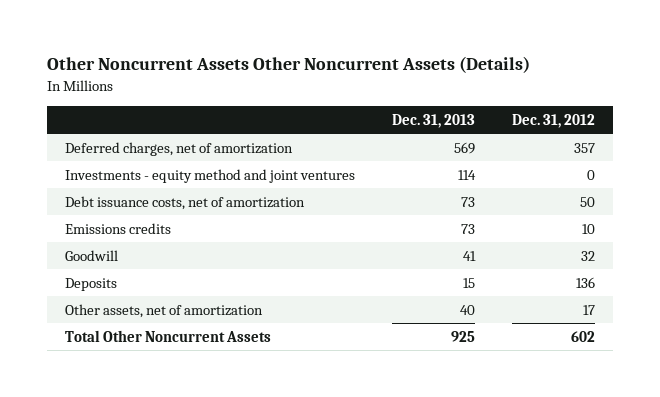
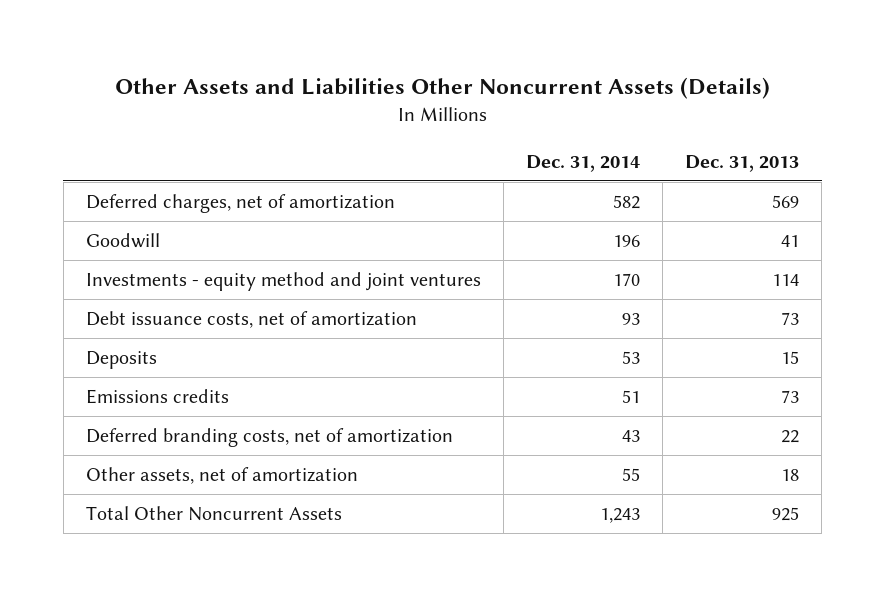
[46,56,530,74] Other Noncurrent Assets Other Noncurrent Assets (Details) -> [114,77,770,100] Other Assets and Liabilities Other Noncurrent Assets (Details)
[511,113,595,128] Dec. 31, 2012 -> none
none -> [526,154,641,172] Dec. 31, 2014
[65,249,119,261] Goodwill -> [85,233,160,249] Goodwill
[65,222,172,234] Emissions credits -> [85,389,229,405] Emissions credits
none -> [85,428,453,448] Deferred branding costs, net of amortization
[460,304,476,315] 40 -> [781,469,800,482] 18

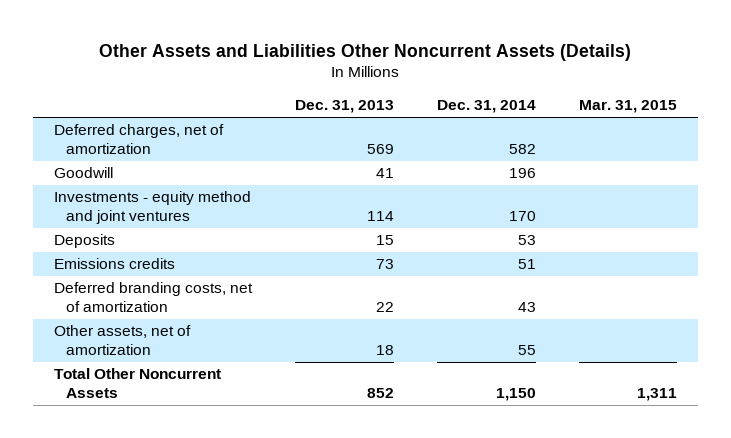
none -> [578,100,677,114] Mar. 31, 2015
[85,311,417,329] Debt issuance costs, net of amortization -> none
[600,508,641,524] 1,243 -> [495,388,536,402] 1,150
[772,507,800,522] 925 -> [367,388,395,399] 852

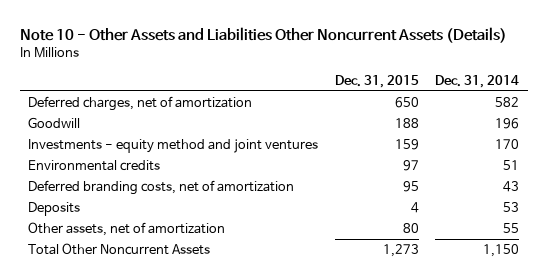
[99,43,632,61] Other Assets and Liabilities Other Noncurrent Assets (Details) -> [19,26,507,43] Note 10 - Other Assets and Liabilities Other Noncurrent Assets (Details)
[295,100,395,114] Dec. 31, 2013 -> none
[578,100,677,114] Mar. 31, 2015 -> none
none -> [334,74,419,88] Dec. 31, 2015
[54,258,176,270] Emissions credits -> [28,160,161,172] Environmental credits
[54,234,116,249] Deposits -> [28,202,81,217] Deposits

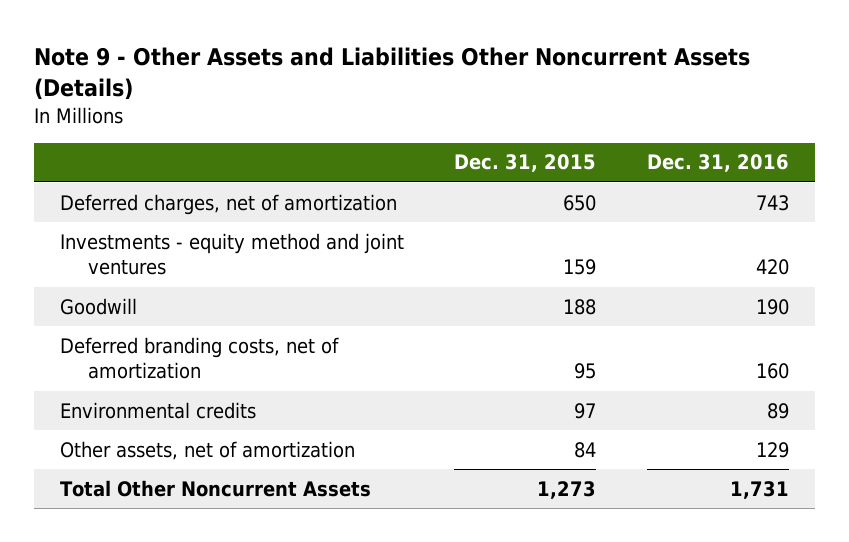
[19,26,507,43] Note 10 - Other Assets and Liabilities Other Noncurrent Assets (Details) -> [34,47,751,100] Note 9 - Other Assets and Liabilities Other Noncurrent Assets (Details)
[435,74,520,88] Dec. 31, 2014 -> none
none -> [647,154,790,173] Dec. 31, 2016
[28,117,81,129] Goodwill -> [59,297,137,315] Goodwill
[28,202,81,217] Deposits -> none
[28,160,161,172] Environmental credits -> [59,401,256,419] Environmental credits
[402,223,419,234] 80 -> [574,441,597,458] 84

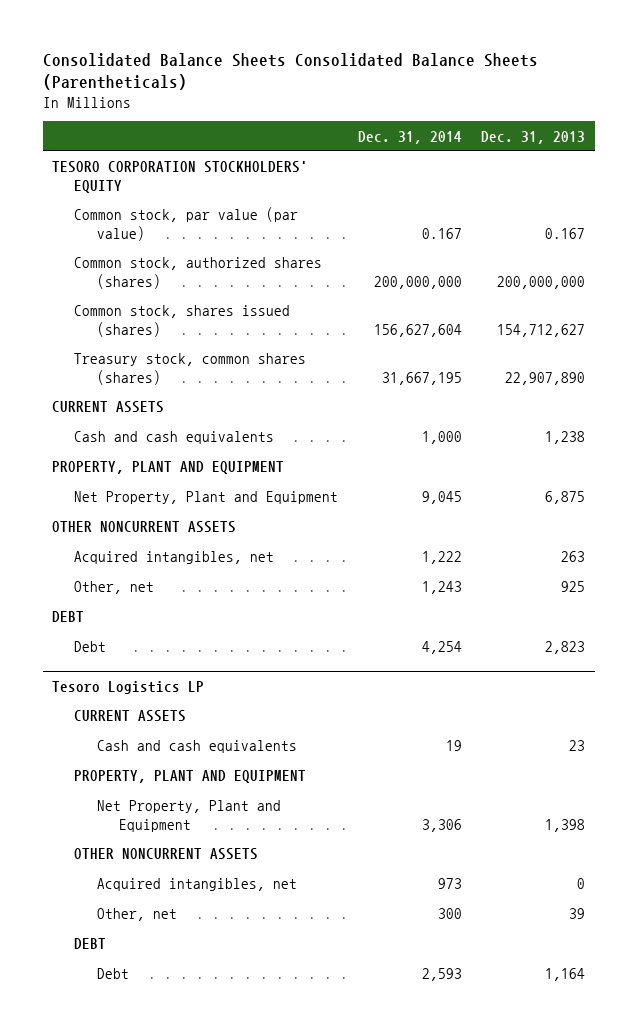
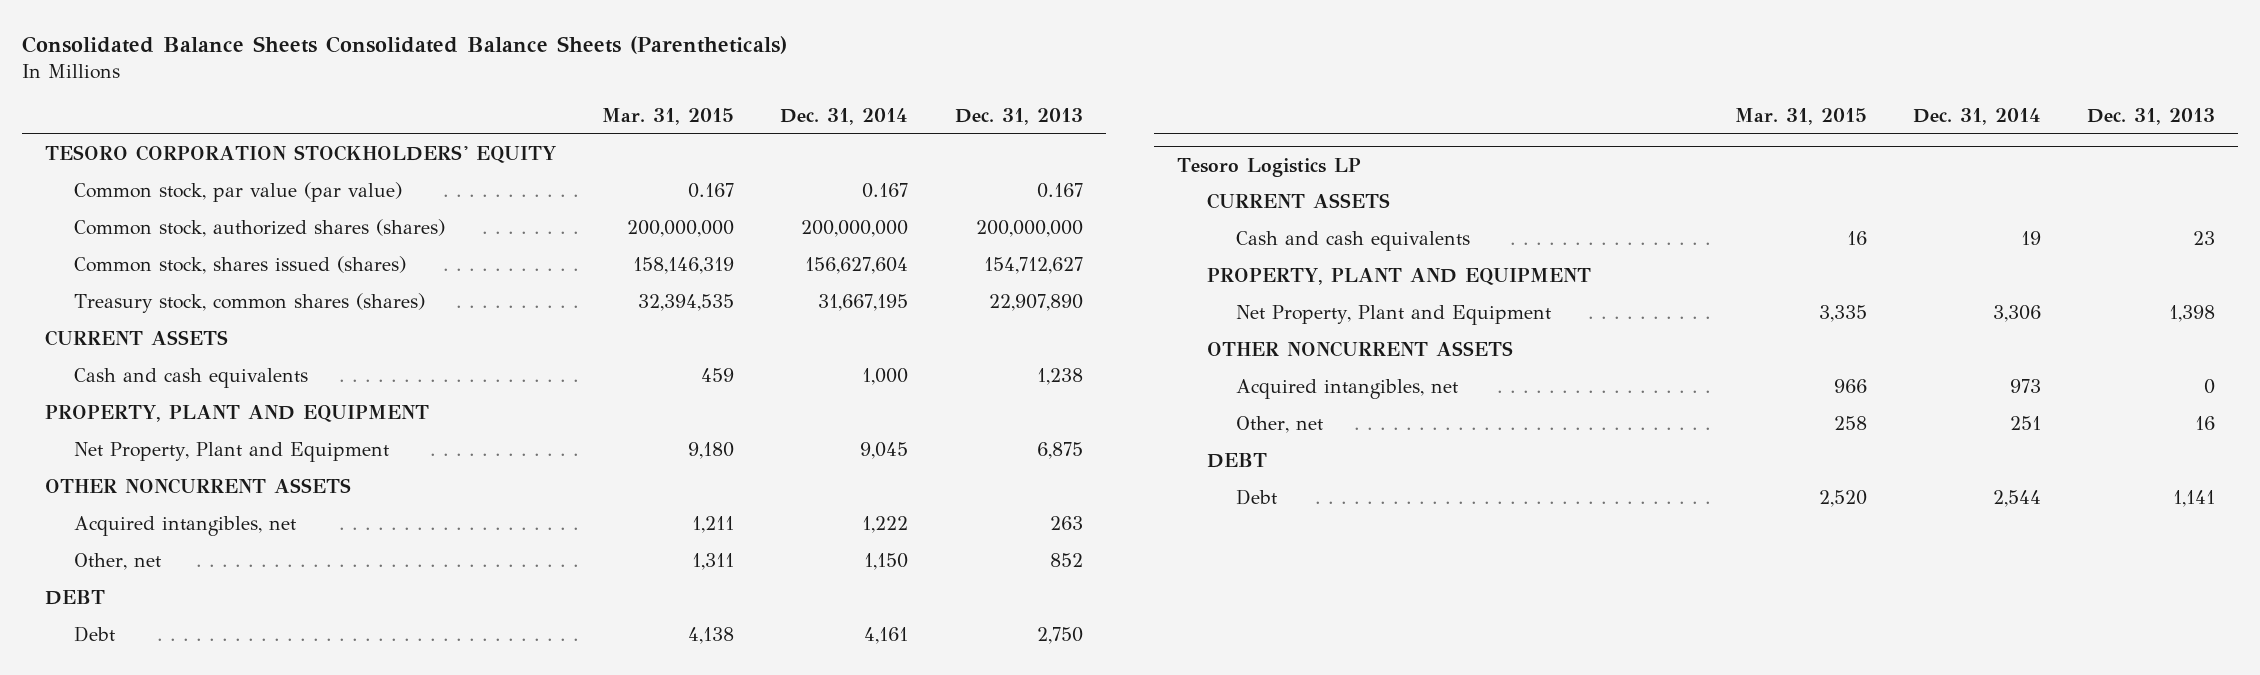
none -> [602,108,735,126] Mar. 31, 2015
[421,581,462,595] 1,243 -> [864,552,909,570] 1,150
[561,581,586,593] 925 -> [1049,552,1083,567] 852
[421,641,462,655] 4,254 -> [864,626,909,644] 4,161
[545,641,586,655] 2,823 -> [1036,626,1083,644] 2,750
[437,908,462,920] 300 -> [2009,415,2041,430] 251
[569,908,586,920] 39 -> [2195,415,2216,430] 16
[421,968,462,982] 2,593 -> [1992,489,2041,507] 2,544
[545,968,586,982] 1,164 -> [2173,489,2216,507] 1,141

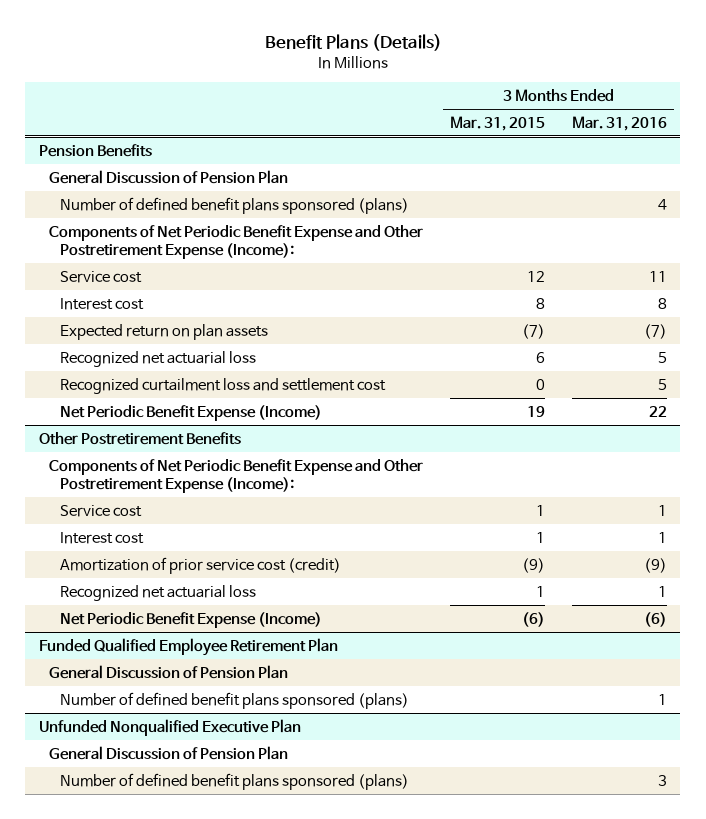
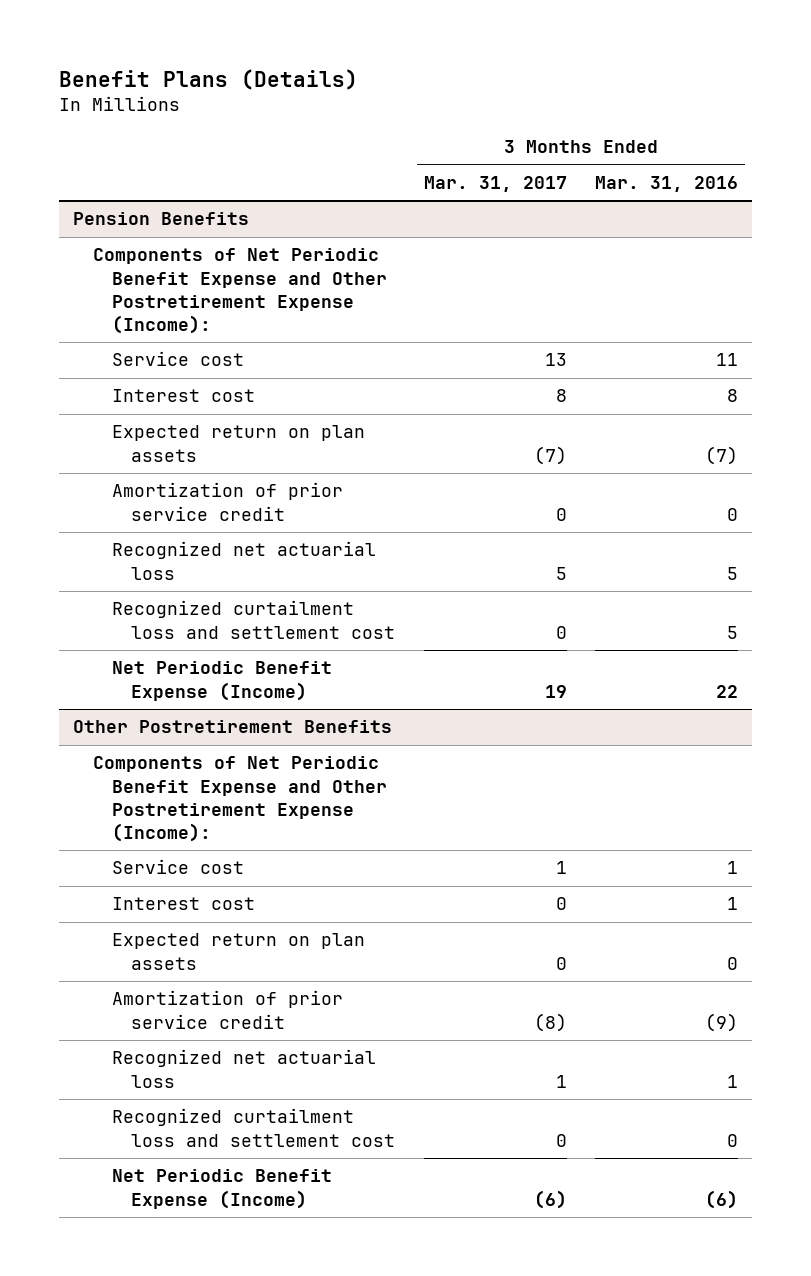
[450,115,546,131] Mar. 31, 2015 -> none
none -> [423,175,567,192] Mar. 31, 2017
[49,169,289,184] General Discussion of Pension Plan -> none
[59,196,409,214] Number of defined benefit plans sponsored (plans) -> none
none -> [111,482,343,521] Amortization of prior service credit
none -> [111,933,365,970] Expected return on plan assets
[59,556,341,574] Amortization of prior service cost (credit) -> [111,990,343,1029] Amortization of prior service credit
none -> [111,1108,396,1147] Recognized curtailment loss and settlement cost
[38,637,338,656] Funded Qualified Employee Retirement Plan -> none
[49,664,289,679] General Discussion of Pension Plan -> none
[59,691,409,709] Number of defined benefit plans sponsored (plans) -> none
[38,718,301,736] Unfunded Nonqualified Executive Plan -> none
[49,745,289,760] General Discussion of Pension Plan -> none
[59,772,409,790] Number of defined benefit plans sponsored (plans) -> none

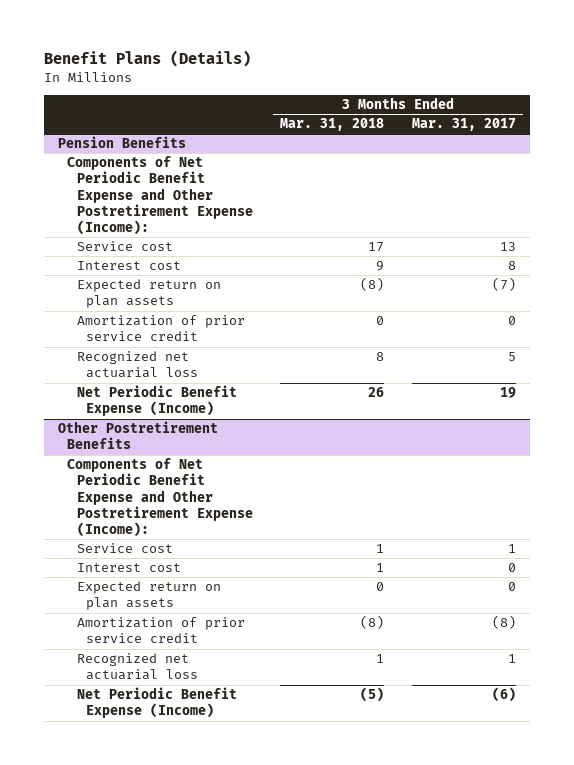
[595,175,739,192] Mar. 31, 2016 -> none
none -> [280,118,385,132] Mar. 31, 2018
[111,600,396,639] Recognized curtailment loss and settlement cost -> none
[111,1108,396,1147] Recognized curtailment loss and settlement cost -> none

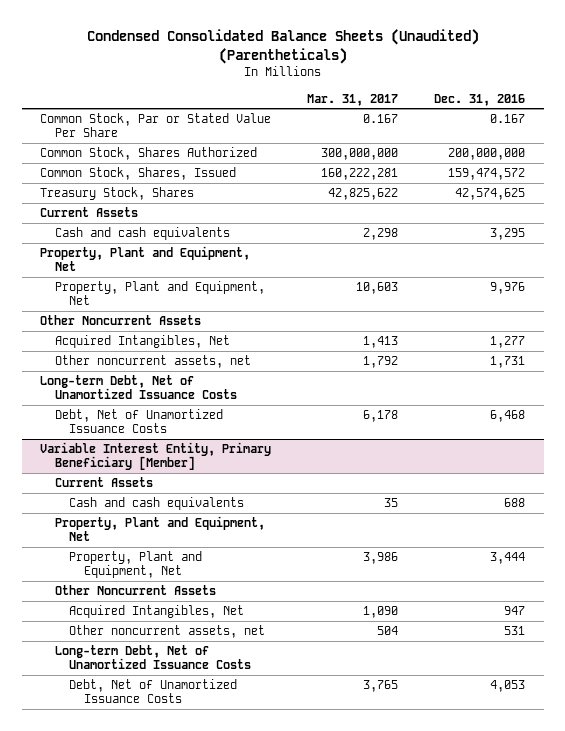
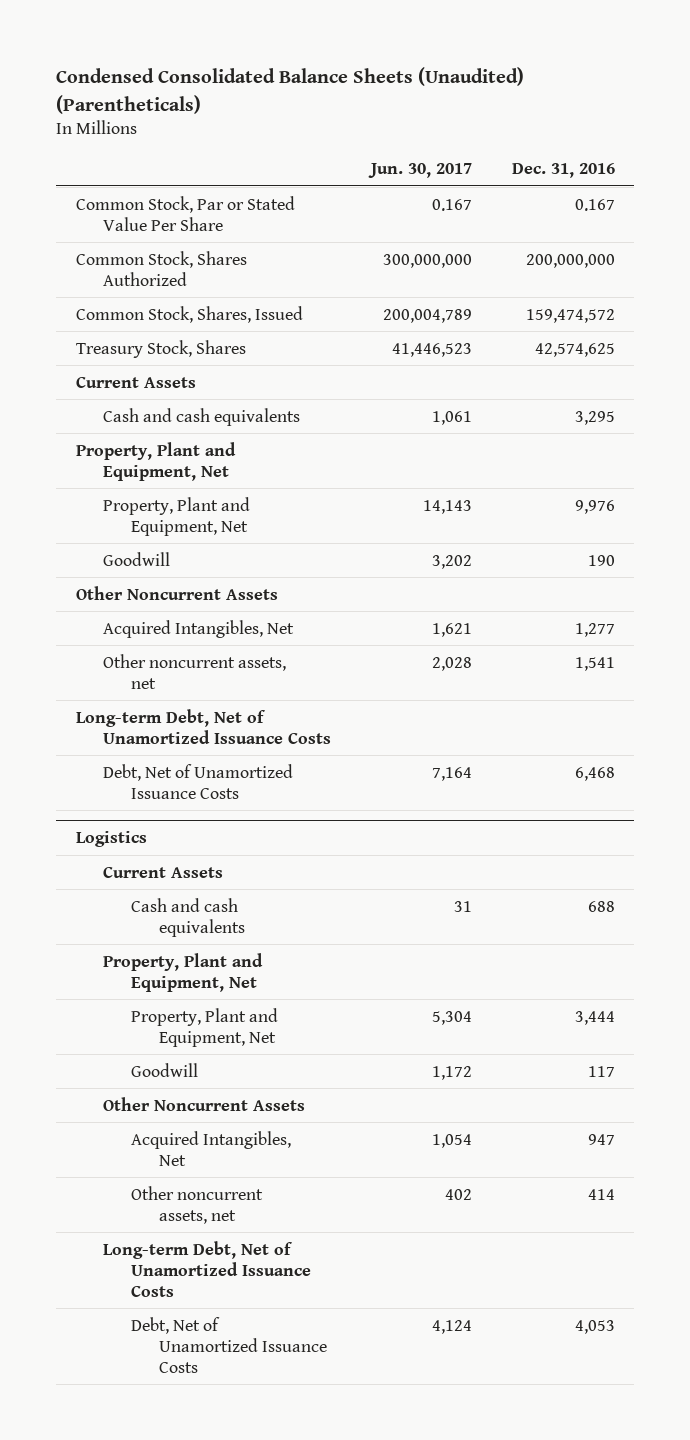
[307,93,399,106] Mar. 31, 2017 -> none
none -> [367,163,472,179] Jun. 30, 2017
none -> [103,551,171,566] Goodwill
[490,356,526,369] 1,731 -> [574,656,615,671] 1,541
[39,442,271,471] Variable Interest Entity, Primary Beneficiary [Member] -> none
none -> [75,831,147,848] Logistics
none -> [130,1062,198,1077] Goodwill
[504,626,526,636] 531 -> [587,1188,615,1200] 414

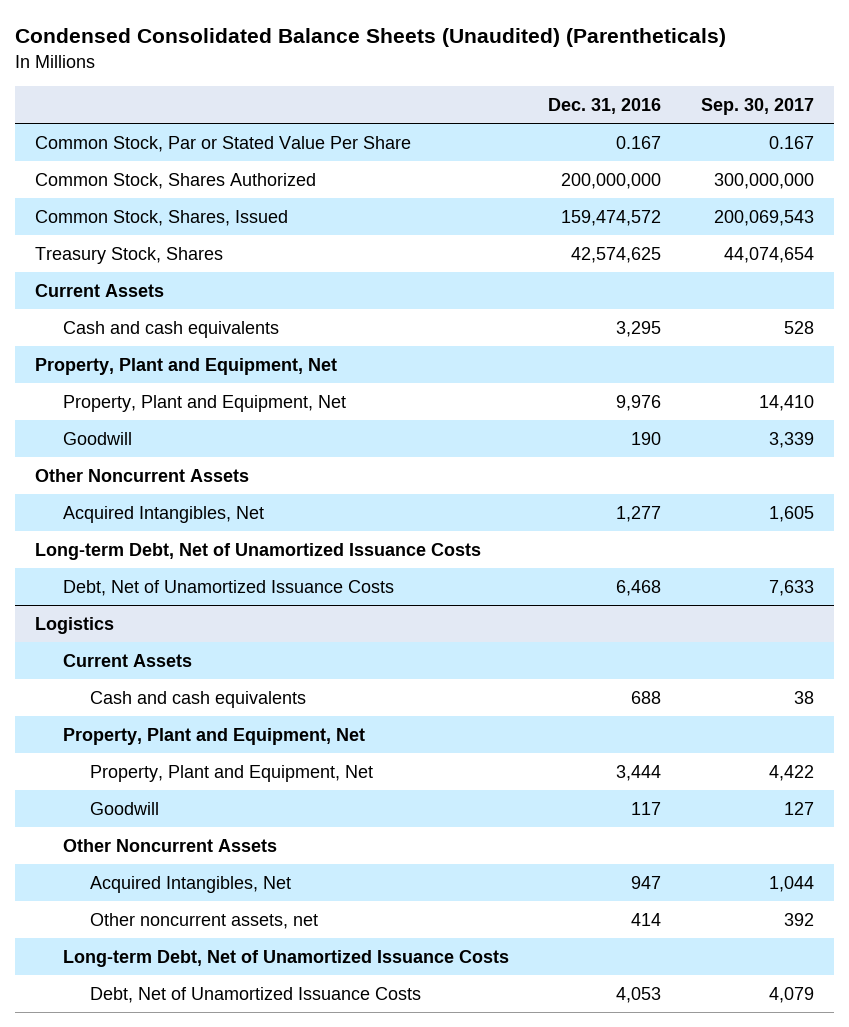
[367,163,472,179] Jun. 30, 2017 -> none
none -> [701,97,815,115] Sep. 30, 2017
[103,653,287,689] Other noncurrent assets, net -> none

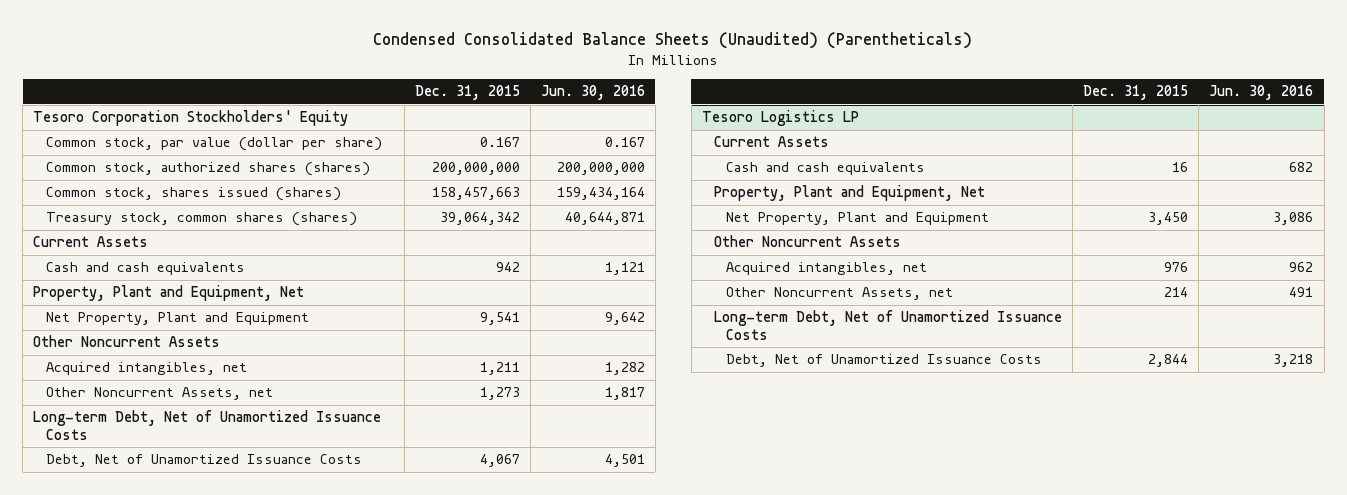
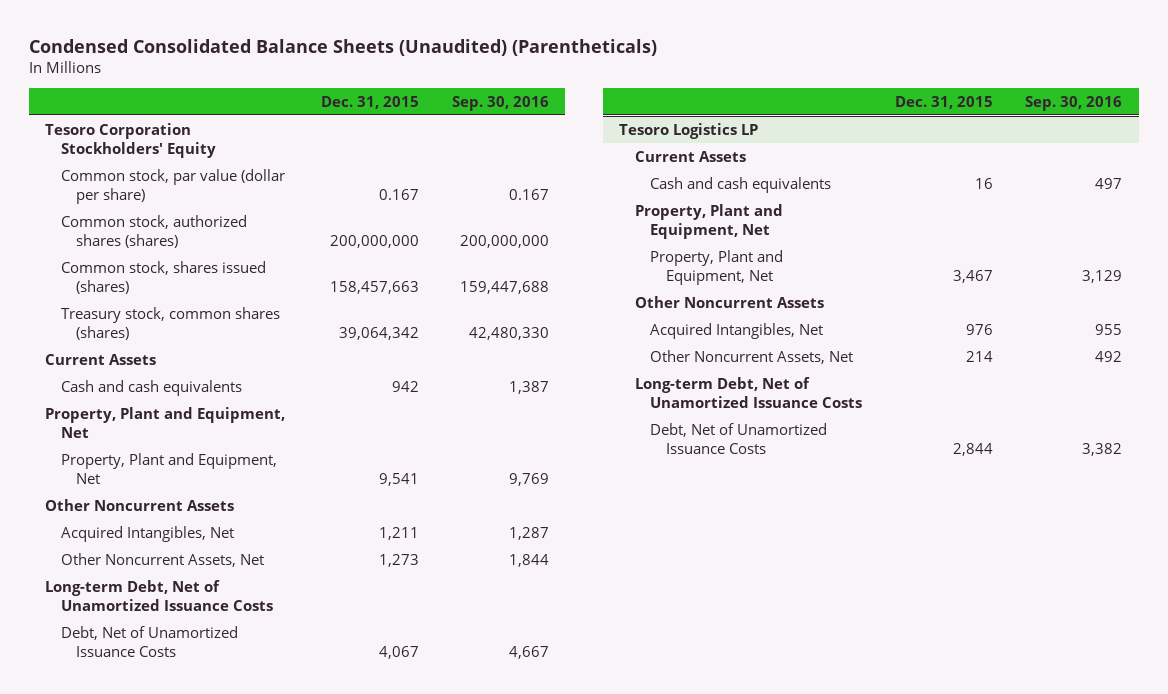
[540,85,645,101] Jun. 30, 2016 -> none
none -> [451,95,549,111] Sep. 30, 2016
[45,312,309,326] Net Property, Plant and Equipment -> [60,452,277,485] Property, Plant and Equipment, Net
[45,362,247,376] Acquired intangibles, net -> [60,525,234,542] Acquired Intangibles, Net
[45,387,273,401] Other Noncurrent Assets, net -> [60,552,264,567] Other Noncurrent Assets, Net
[726,212,990,226] Net Property, Plant and Equipment -> [650,249,784,286] Property, Plant and Equipment, Net
[1148,212,1189,226] 3,450 -> [952,270,993,284] 3,467
[726,262,928,276] Acquired intangibles, net -> [650,322,824,339] Acquired Intangibles, Net
[726,287,954,301] Other Noncurrent Assets, net -> [650,349,854,364] Other Noncurrent Assets, Net

